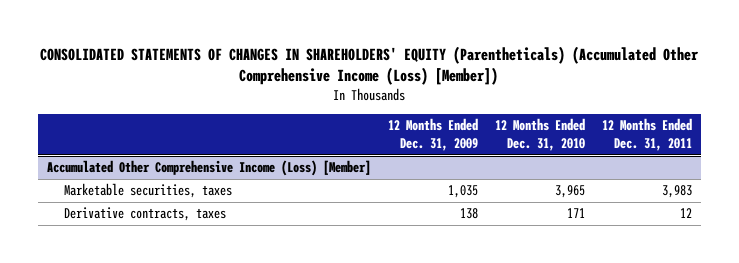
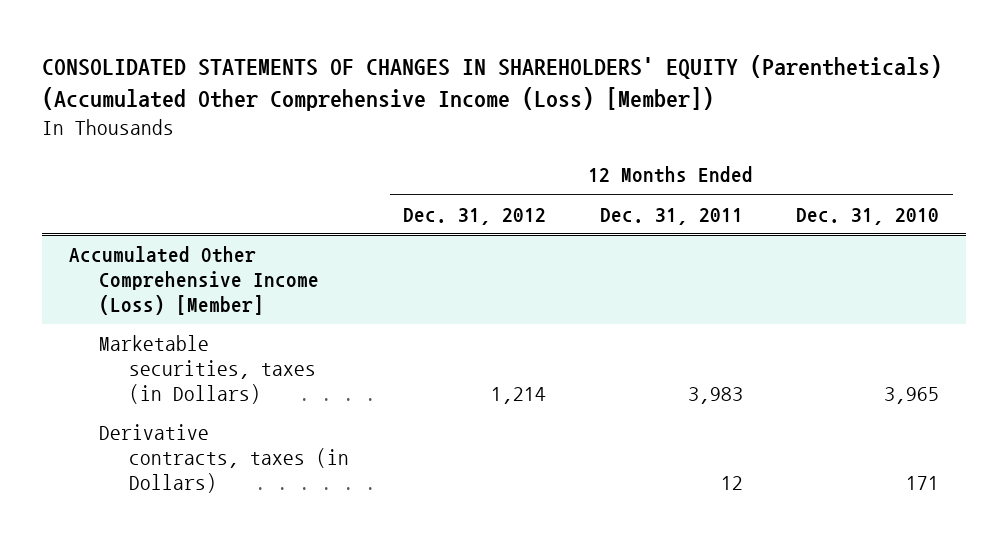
[387,118,478,152] 12 Months Ended Dec. 31, 2009 -> none
none -> [403,207,547,225] Dec. 31, 2012
[64,183,233,199] Marketable securities, taxes -> [99,335,317,405] Marketable securities, taxes (in Dollars)
[64,207,227,222] Derivative contracts, taxes -> [99,424,350,494] Derivative contracts, taxes (in Dollars)

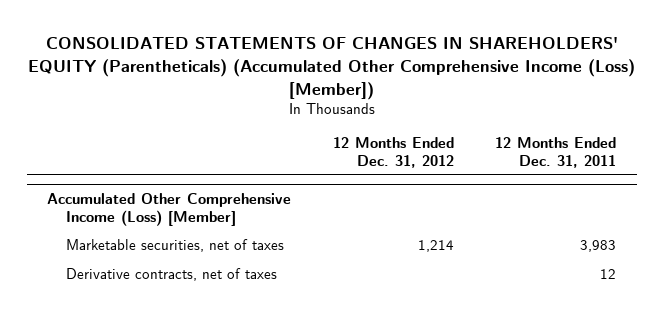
[796,207,940,225] Dec. 31, 2010 -> none
[99,335,317,405] Marketable securities, taxes (in Dollars) -> [66,239,285,253] Marketable securities, net of taxes
[99,424,350,494] Derivative contracts, taxes (in Dollars) -> [66,268,278,282] Derivative contracts, net of taxes

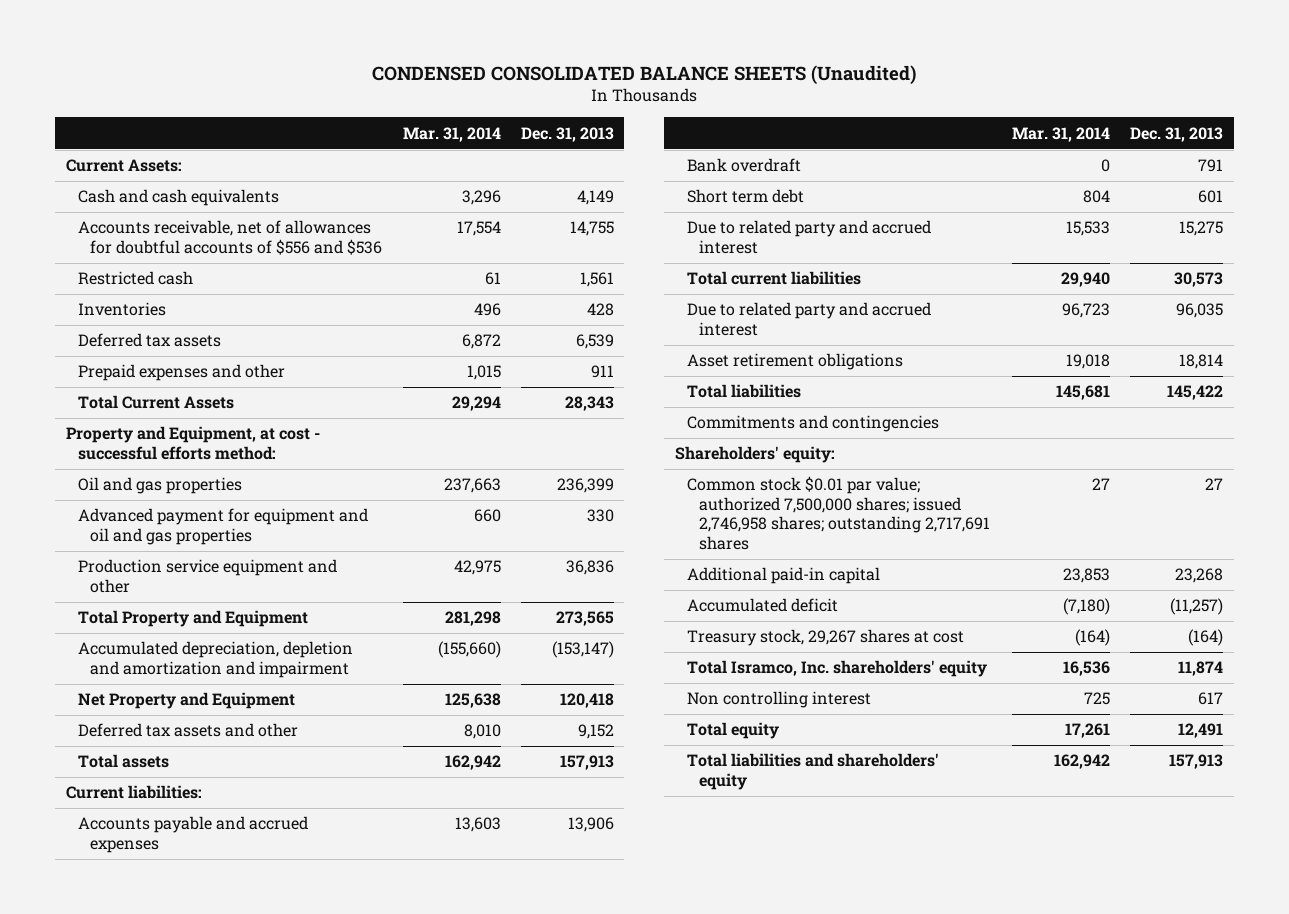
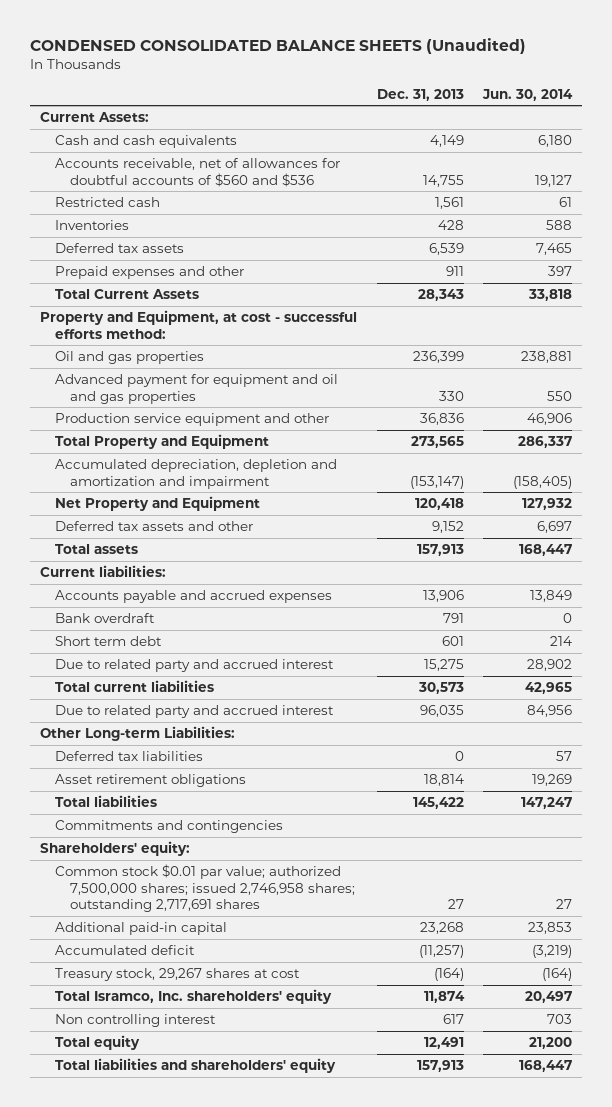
[402,126,501,142] Mar. 31, 2014 -> none
none -> [482,88,574,101] Jun. 30, 2014
[77,220,383,255] Accounts receivable, net of allowances for doubtful accounts of $556 and $536 -> [55,158,341,187] Accounts receivable, net of allowances for doubtful accounts of $560 and $536
none -> [40,726,236,742] Other Long-term Liabilities:
none -> [55,751,204,762] Deferred tax liabilities

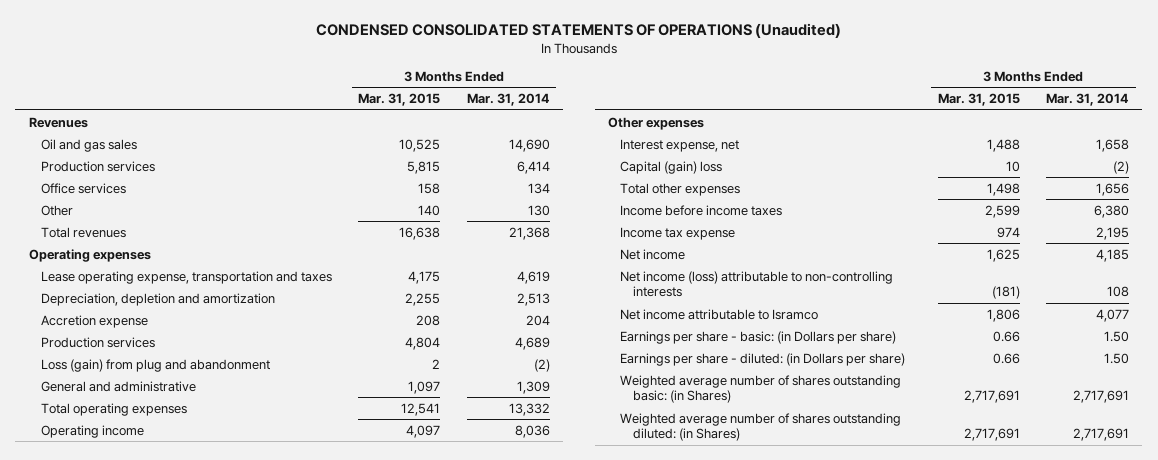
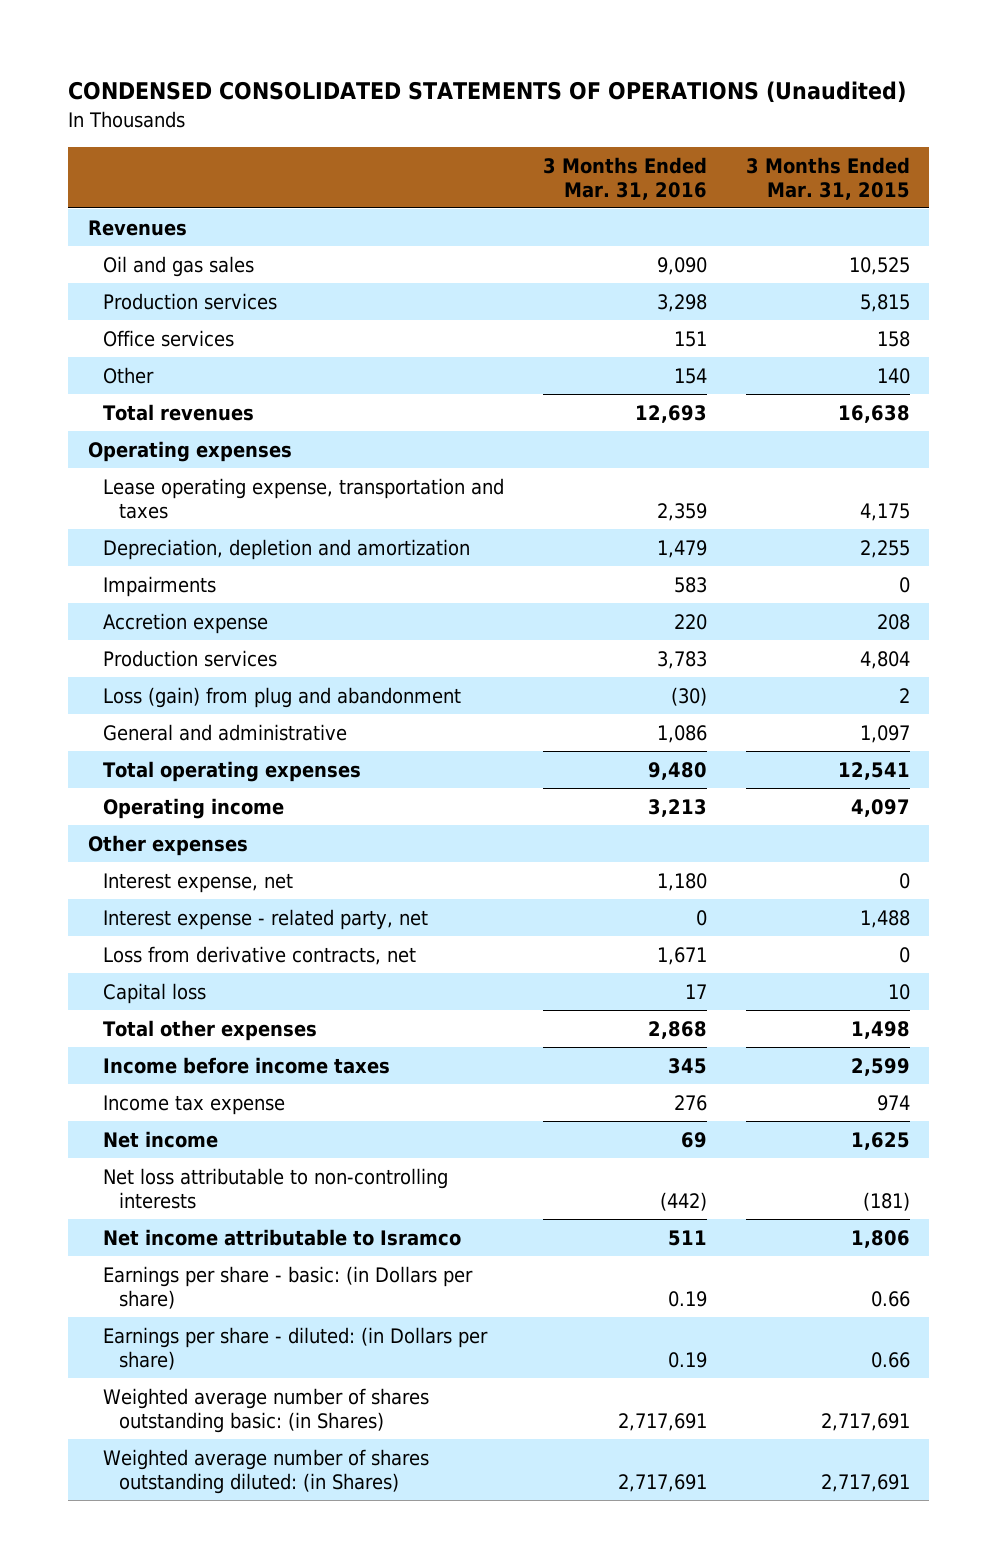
[466,93,550,107] Mar. 31, 2014 -> none
none -> [543,156,708,200] 3 Months Ended Mar. 31, 2016
none -> [103,576,217,598] Impairments
[986,138,1020,152] 1,488 -> [898,873,910,890] 0
none -> [103,909,429,931] Interest expense - related party, net
none -> [103,946,417,966] Loss from derivative contracts, net
[620,160,723,174] Capital (gain) loss -> [103,983,207,1005] Capital loss
[620,270,894,298] Net income (loss) attributable to non-controlling interests -> [103,1168,449,1209] Net loss attributable to non-controlling interests

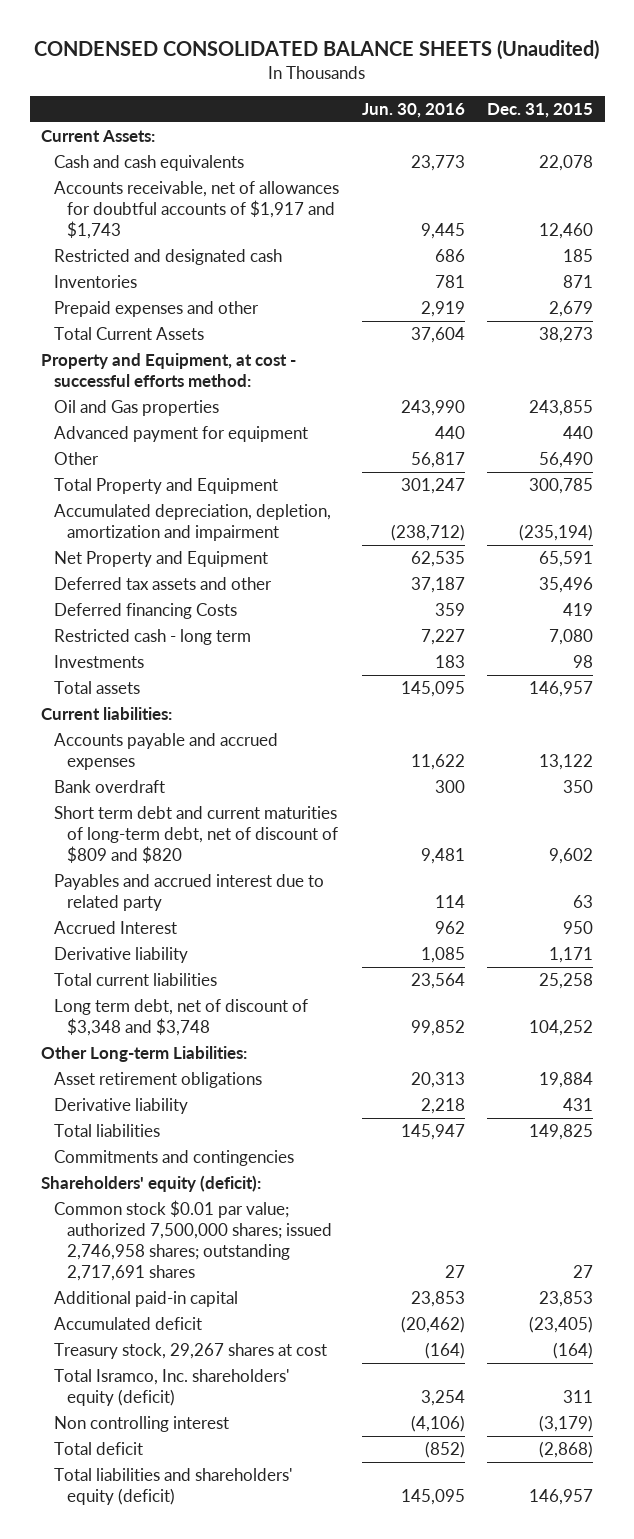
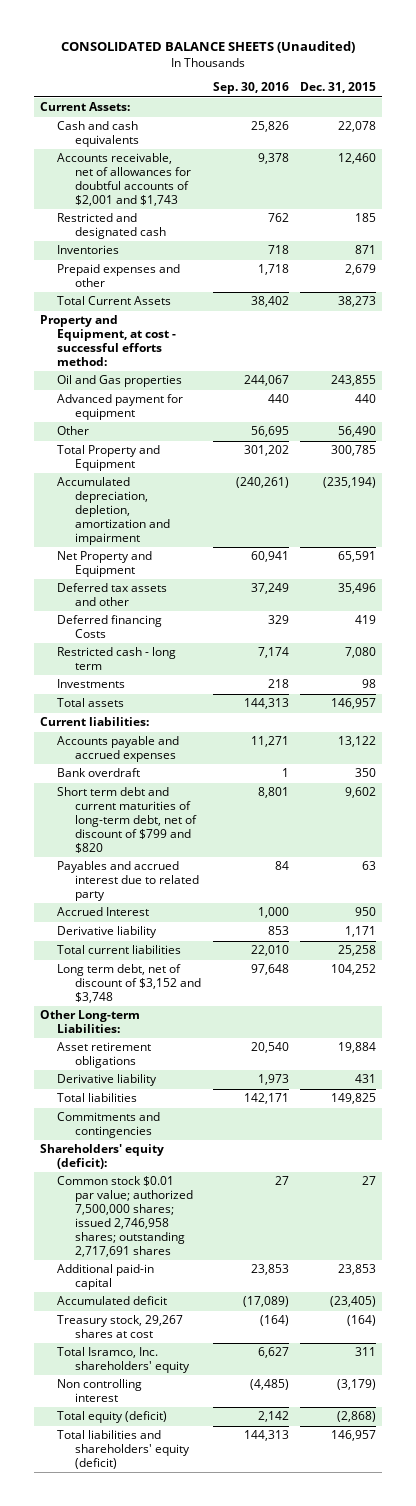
[34,40,600,61] CONDENSED CONSOLIDATED BALANCE SHEETS (Unaudited) -> [61,41,356,54] CONSOLIDATED BALANCE SHEETS (Unaudited)
[361,102,465,118] Jun. 30, 2016 -> none
none -> [212,82,289,95] Sep. 30, 2016
[54,180,340,239] Accounts receivable, net of allowances for doubtful accounts of $1,917 and $1,743 -> [57,153,191,207] Accounts receivable, net of allowances for doubtful accounts of $2,001 and $1,743
[54,805,339,863] Short term debt and current maturities of long-term debt, net of discount of $809 and $820 -> [57,787,197,853] Short term debt and current maturities of long-term debt, net of discount of $799 and $820
[54,998,309,1036] Long term debt, net of discount of $3,348 and $3,748 -> [57,964,201,1004] Long term debt, net of discount of $3,152 and $3,748
[54,1368,290,1406] Total Isramco, Inc. shareholders' equity (deficit) -> [57,1347,190,1374] Total Isramco, Inc. shareholders' equity
[54,1441,144,1455] Total deficit -> [57,1411,168,1424] Total equity (deficit)

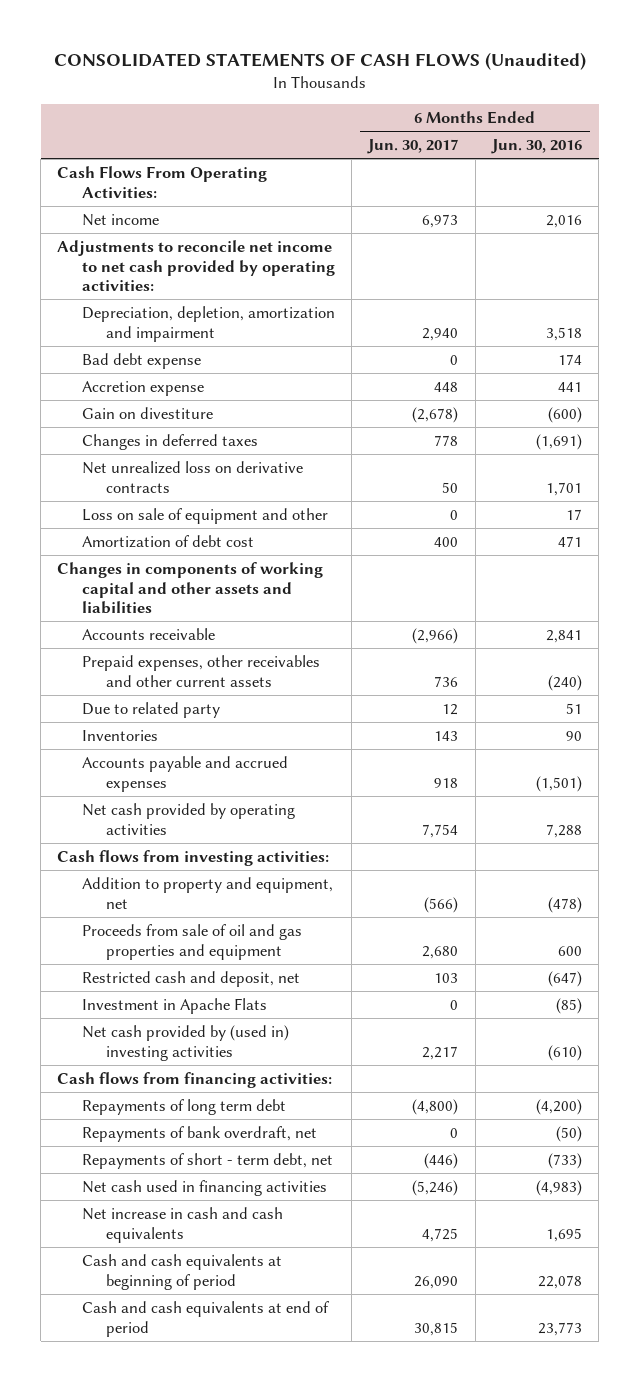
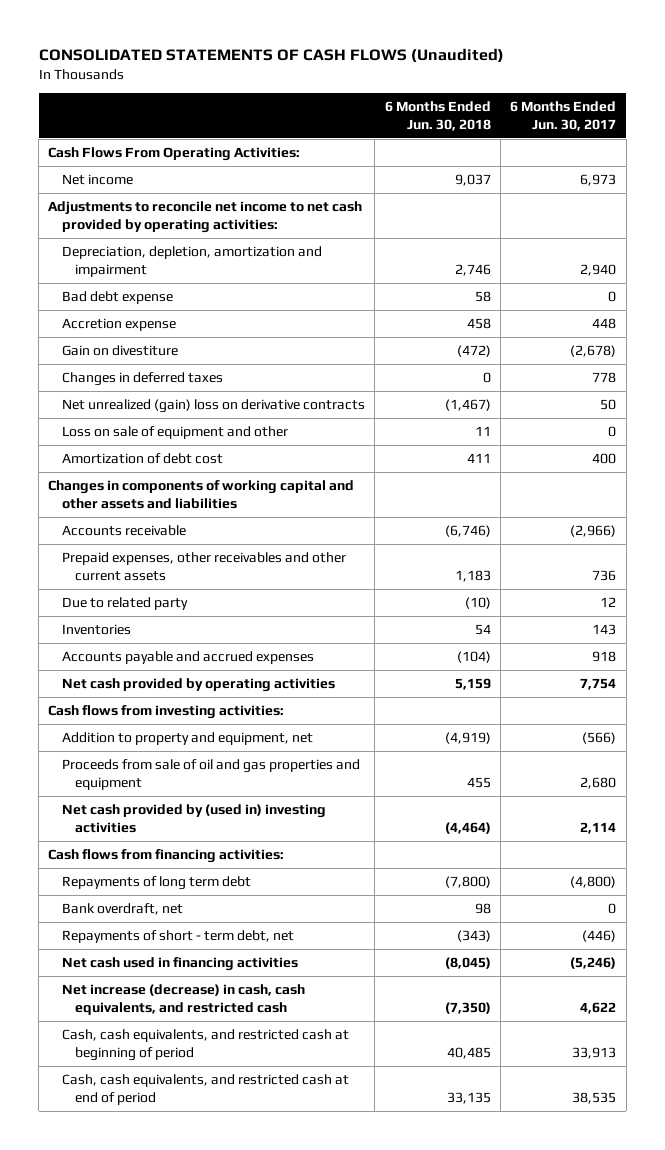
[490,138,582,154] Jun. 30, 2016 -> none
none -> [384,100,491,131] 6 Months Ended Jun. 30, 2018
[81,460,303,493] Net unrealized loss on derivative contracts -> [61,399,365,414] Net unrealized (gain) loss on derivative contracts
[81,970,300,987] Restricted cash and deposit, net -> none
[81,997,267,1014] Investment in Apache Flats -> none
[422,1045,459,1060] 2,217 -> [580,822,617,835] 2,114
[81,1125,317,1142] Repayments of bank overdraft, net -> [61,903,183,916] Bank overdraft, net
[81,1206,283,1243] Net increase in cash and cash equivalents -> [61,984,305,1016] Net increase (decrease) in cash, cash equivalents, and restricted cash
[422,1227,459,1242] 4,725 -> [580,1002,617,1015] 4,622
[81,1253,282,1290] Cash and cash equivalents at beginning of period -> [61,1029,349,1062] Cash, cash equivalents, and restricted cash at beginning of period
[414,1275,459,1289] 26,090 -> [572,1047,617,1060] 33,913
[81,1300,329,1337] Cash and cash equivalents at end of period -> [61,1074,349,1106] Cash, cash equivalents, and restricted cash at end of period
[414,1321,459,1336] 30,815 -> [572,1092,617,1105] 38,535

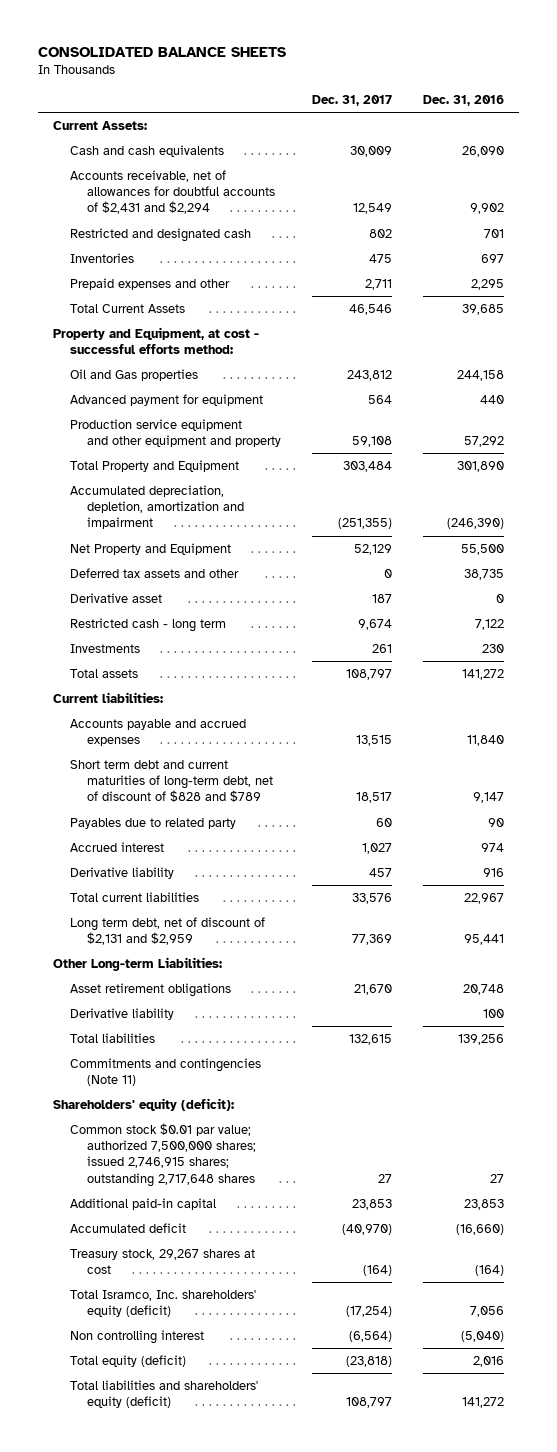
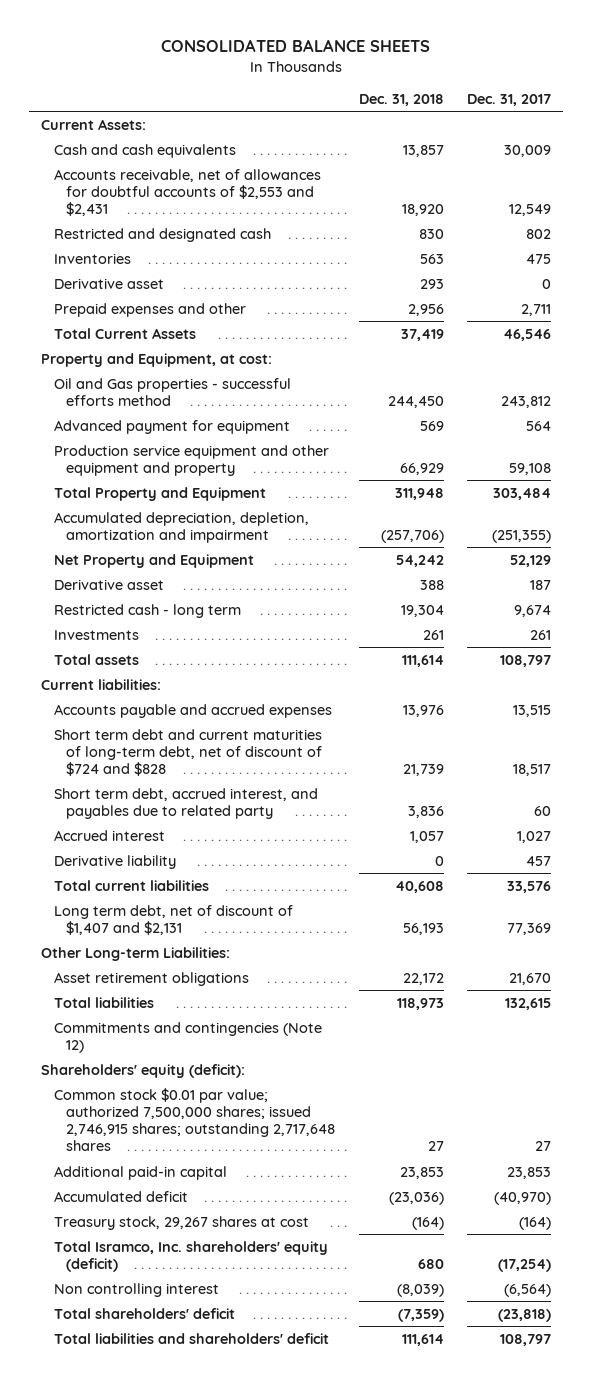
[422,94,504,106] Dec. 31, 2016 -> none
none -> [358,93,444,106] Dec. 31, 2018
[70,169,275,215] Accounts receivable, net of allowances for doubtful accounts of $2,431 and $2,294 -> [53,168,321,217] Accounts receivable, net of allowances for doubtful accounts of $2,553 and $2,431
none -> [53,277,164,289] Derivative asset
[53,326,260,355] Property and Equipment, at cost - successful efforts method: -> [41,352,273,367] Property and Equipment, at cost:
[70,368,199,381] Oil and Gas properties -> [53,377,291,406] Oil and Gas properties - successful efforts method
[70,567,240,578] Deferred tax assets and other -> none
[70,817,237,829] Payables due to related party -> none
[70,759,273,803] Short term debt and current maturities of long-term debt, net of discount of $828 and $789 -> [53,728,322,777] Short term debt and current maturities of long-term debt, net of discount of $724 and $828
none -> [53,787,318,819] Short term debt, accrued interest, and payables due to related party
[70,916,266,946] Long term debt, net of discount of $2,131 and $2,959 -> [53,904,293,935] Long term debt, net of discount of $1,407 and $2,131
[70,1007,175,1020] Derivative liability -> none
[70,1057,262,1087] Commitments and contingencies (Note 11) -> [53,1021,322,1053] Commitments and contingencies (Note 12)
[70,1354,187,1367] Total equity (deficit) -> [53,1307,235,1319] Total shareholders' deficit
[70,1379,259,1409] Total liabilities and shareholders' equity (deficit) -> [53,1332,329,1344] Total liabilities and shareholders' deficit

